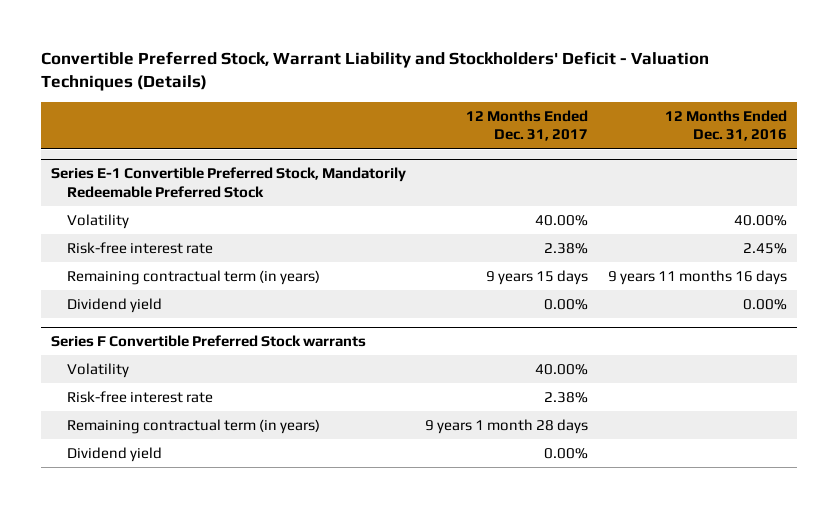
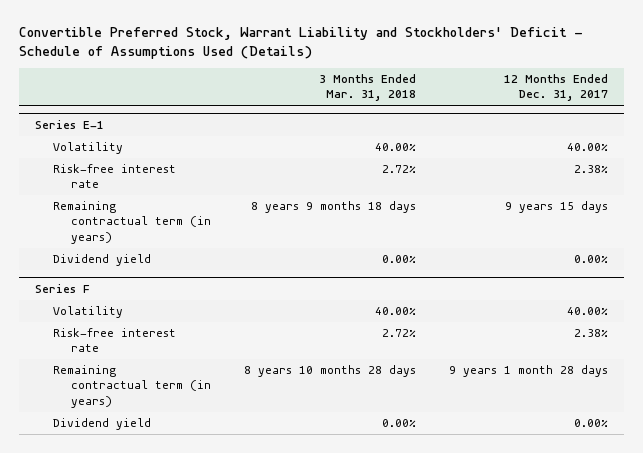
[41,51,710,92] Convertible Preferred Stock, Warrant Liability and Stockholders' Deficit - Valuation Techniques (Details) -> [18,27,583,59] Convertible Preferred Stock, Warrant Liability and Stockholders' Deficit - Schedule of Assumptions Used (Details)
[665,109,788,142] 12 Months Ended Dec. 31, 2016 -> none
none -> [318,74,416,102] 3 Months Ended Mar. 31, 2018
[50,167,406,198] Series E-1 Convertible Preferred Stock, Mandatorily Redeemable Preferred Stock -> none
none -> [35,119,105,129] Series E-1
[50,335,366,348] Series F Convertible Preferred Stock warrants -> [35,283,91,293] Series F

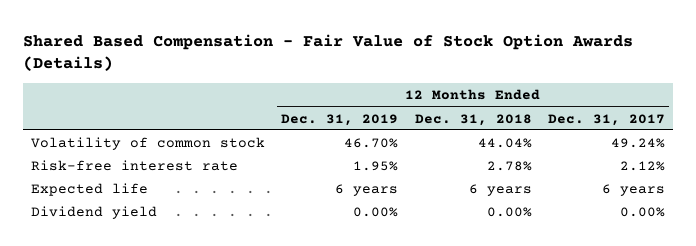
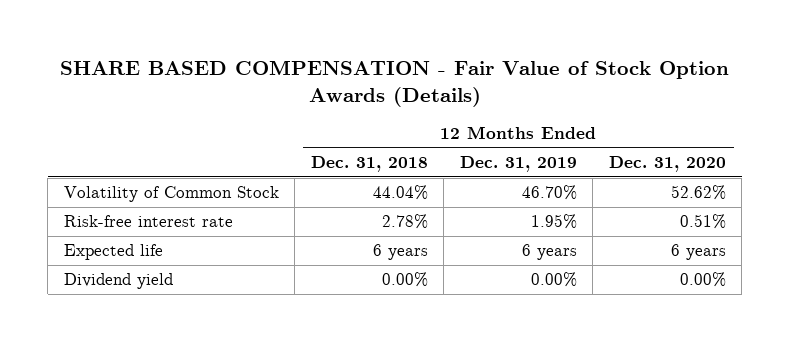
[22,33,633,72] Shared Based Compensation - Fair Value of Stock Option Awards (Details) -> [59,59,729,107] SHARE BASED COMPENSATION - Fair Value of Stock Option Awards (Details)
[547,113,665,126] Dec. 31, 2017 -> none
none -> [608,156,726,173] Dec. 31, 2020
[31,136,266,150] Volatility of common stock -> [63,186,279,203] Volatility of Common Stock

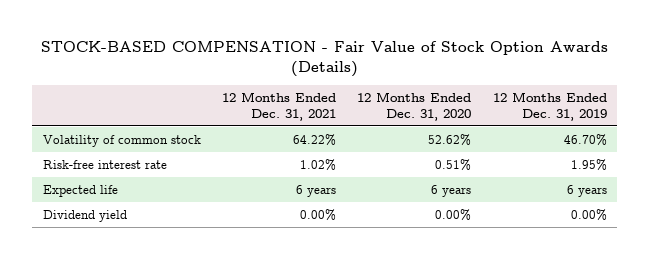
[59,59,729,107] SHARE BASED COMPENSATION - Fair Value of Stock Option Awards (Details) -> [40,41,608,77] STOCK-BASED COMPENSATION - Fair Value of Stock Option Awards (Details)
[310,156,428,173] Dec. 31, 2018 -> none
none -> [222,91,337,121] 12 Months Ended Dec. 31, 2021
[63,186,279,203] Volatility of Common Stock -> [42,135,201,148] Volatility of common stock

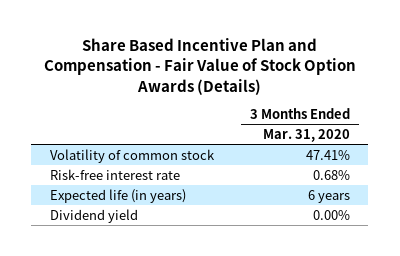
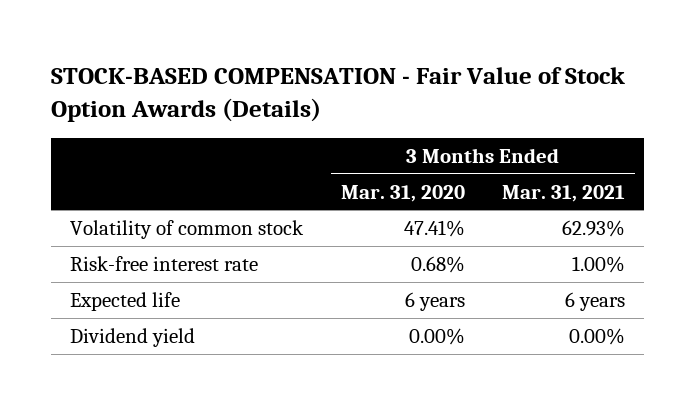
[43,38,356,95] Share Based Incentive Plan and Compensation - Fair Value of Stock Option Awards (Details) -> [51,66,626,122] STOCK-BASED COMPENSATION - Fair Value of Stock Option Awards (Details)
none -> [502,184,626,202] Mar. 31, 2021
[49,188,186,203] Expected life (in years) -> [69,292,180,312] Expected life

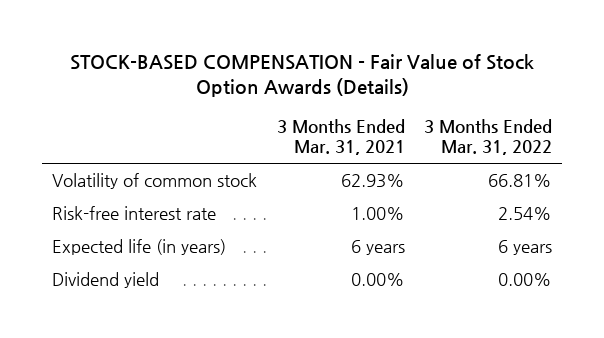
[340,184,465,202] Mar. 31, 2020 -> none
none -> [424,118,553,156] 3 Months Ended Mar. 31, 2022
[69,292,180,312] Expected life -> [52,239,227,256] Expected life (in years)

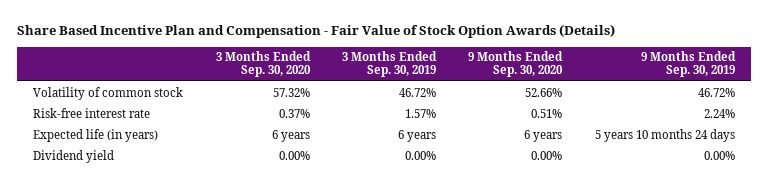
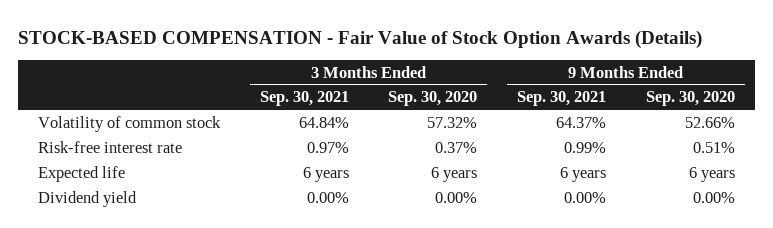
[17,24,616,39] Share Based Incentive Plan and Compensation - Fair Value of Stock Option Awards (Details) -> [18,29,703,49] STOCK-BASED COMPENSATION - Fair Value of Stock Option Awards (Details)
[341,51,437,78] 3 Months Ended Sep. 30, 2019 -> none
[640,51,736,78] 9 Months Ended Sep. 30, 2019 -> none
none -> [259,91,349,107] Sep. 30, 2021
none -> [517,91,607,107] Sep. 30, 2021
[33,128,159,142] Expected life (in years) -> [38,165,126,182] Expected life

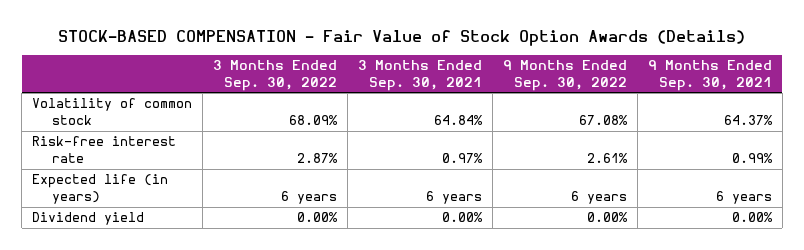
[388,91,478,107] Sep. 30, 2020 -> none
[645,91,735,107] Sep. 30, 2020 -> none
none -> [213,60,338,91] 3 Months Ended Sep. 30, 2022
none -> [502,60,627,91] 9 Months Ended Sep. 30, 2022
[38,165,126,182] Expected life -> [32,174,169,205] Expected life (in years)

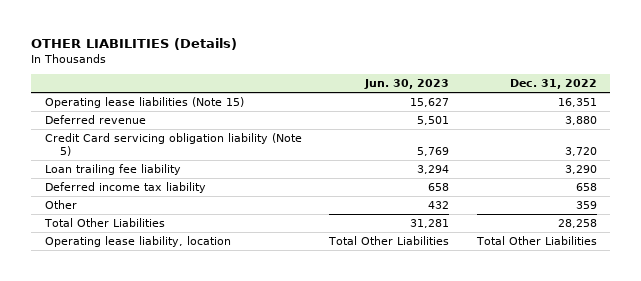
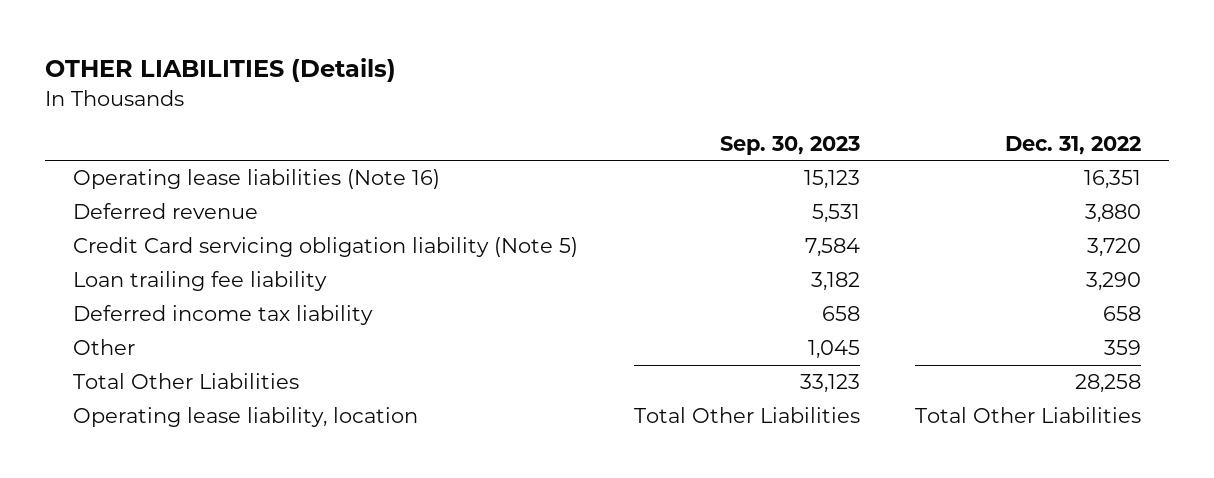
[364,79,450,90] Jun. 30, 2023 -> none
none -> [719,135,860,155] Sep. 30, 2023
[44,96,244,108] Operating lease liabilities (Note 15) -> [72,169,440,190] Operating lease liabilities (Note 16)

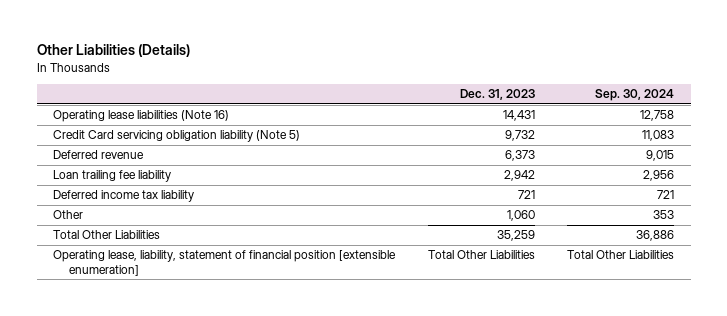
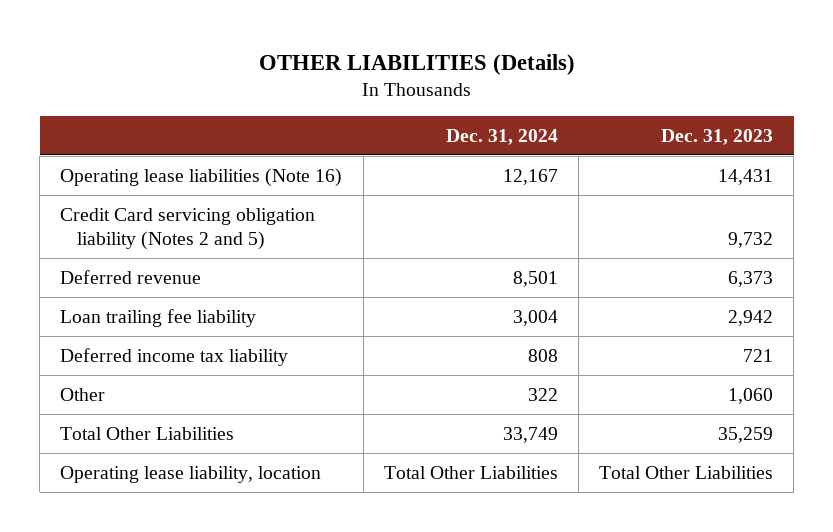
[36,44,190,58] Other Liabilities (Details) -> [258,53,575,75] OTHER LIABILITIES (Details)
[595,89,675,102] Sep. 30, 2024 -> none
none -> [445,128,558,145] Dec. 31, 2024
[52,130,300,143] Credit Card servicing obligation liability (Note 5) -> [60,207,316,250] Credit Card servicing obligation liability (Notes 2 and 5)
[52,250,396,277] Operating lease, liability, statement of financial position [extensible enumeration] -> [60,465,322,483] Operating lease liability, location

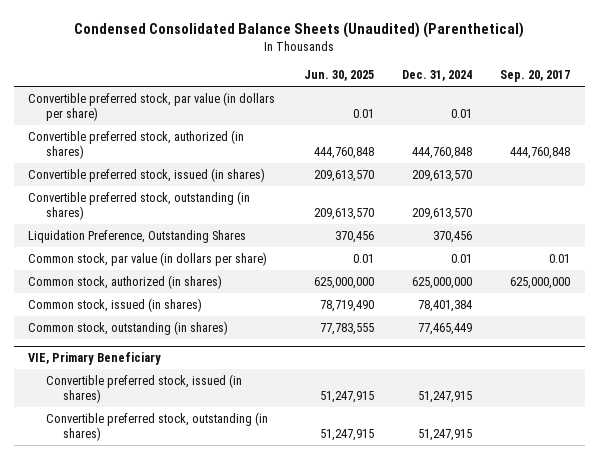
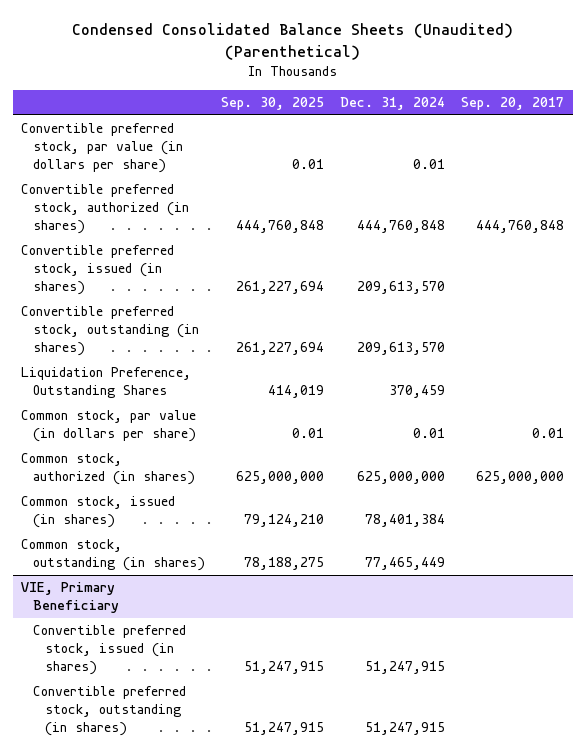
[303,70,374,82] Jun. 30, 2025 -> none
none -> [220,97,324,111] Sep. 30, 2025
[433,230,473,243] 370,456 -> [389,385,446,399] 370,459

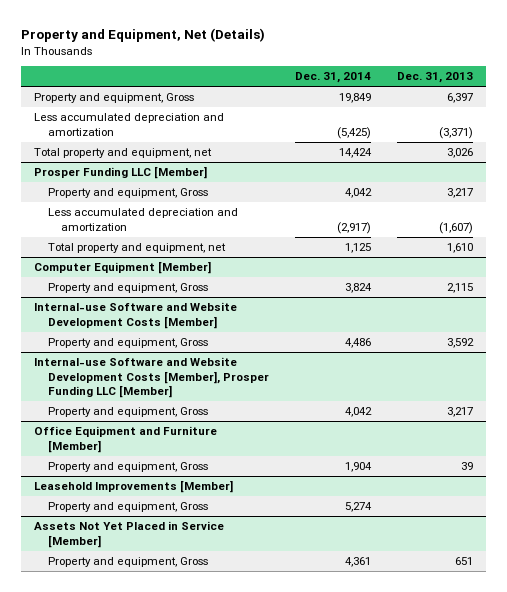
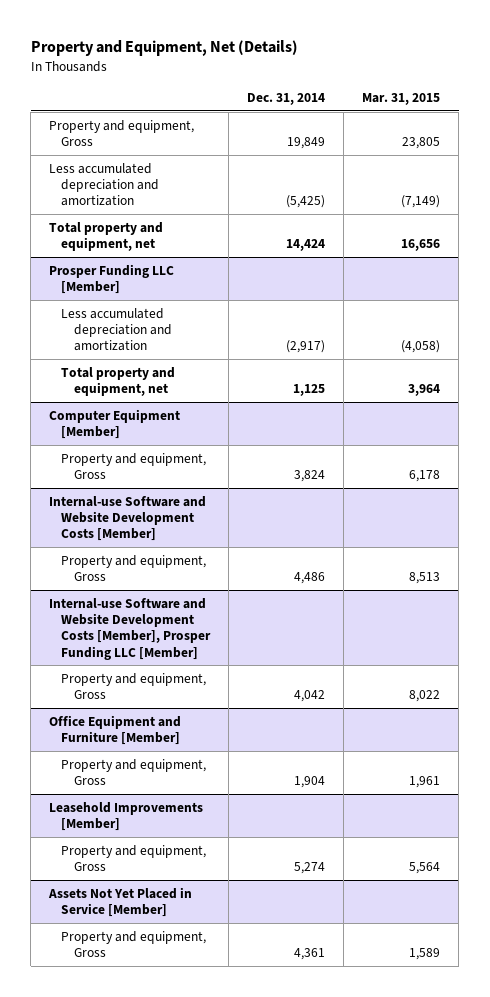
[396,72,473,84] Dec. 31, 2013 -> none
none -> [362,93,441,106] Mar. 31, 2015
[47,188,208,199] Property and equipment, Gross -> none

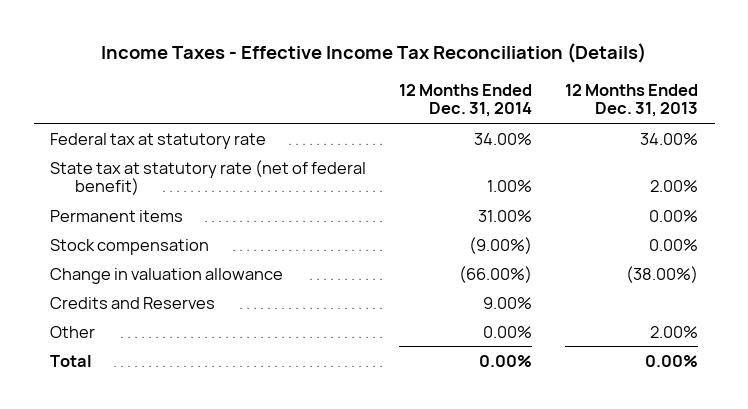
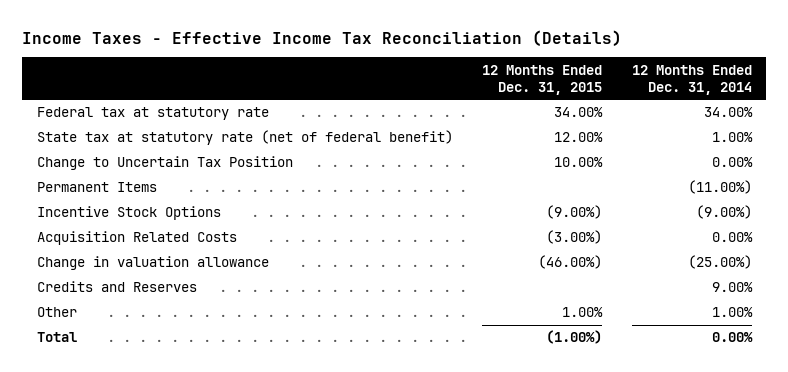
[565,83,699,118] 12 Months Ended Dec. 31, 2013 -> none
none -> [482,64,603,95] 12 Months Ended Dec. 31, 2015
none -> [36,156,293,171] Change to Uncertain Tax Position
[50,209,184,222] Permanent items -> [36,182,157,193] Permanent Items
[478,209,533,222] 31.00% -> [687,180,752,195] (11.00%)
[50,238,210,255] Stock compensation -> [36,206,221,221] Incentive Stock Options
none -> [36,231,237,246] Acquisition Related Costs
[459,265,533,283] (66.00%) -> [687,255,752,270] (25.00%)
[483,325,533,338] 0.00% -> [711,307,753,318] 1.00%

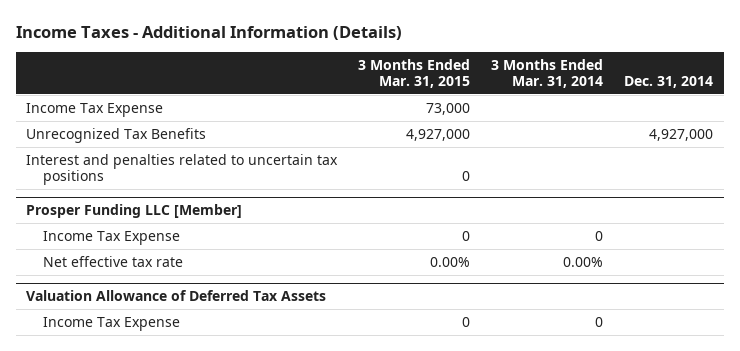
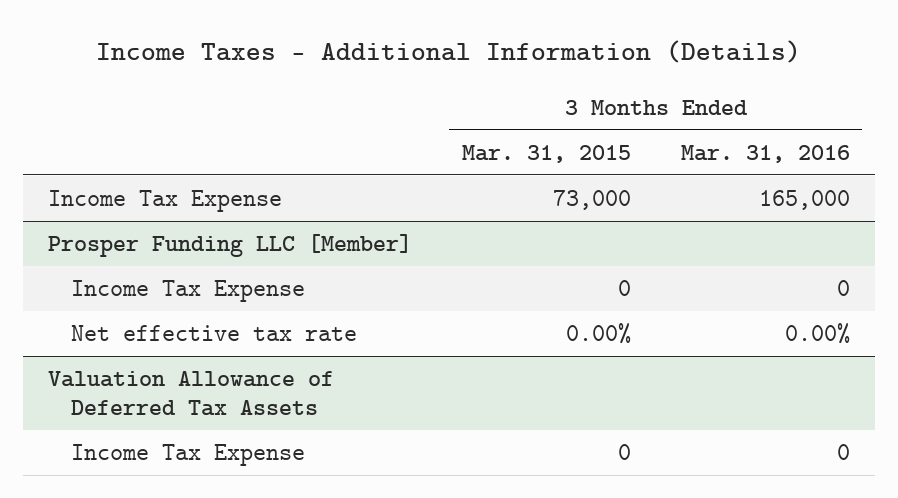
[491,58,604,89] 3 Months Ended Mar. 31, 2014 -> none
[624,76,714,89] Dec. 31, 2014 -> none
none -> [680,144,850,163] Mar. 31, 2016
[26,127,207,143] Unrecognized Tax Benefits -> none
[26,153,339,186] Interest and penalties related to uncertain tax positions -> none

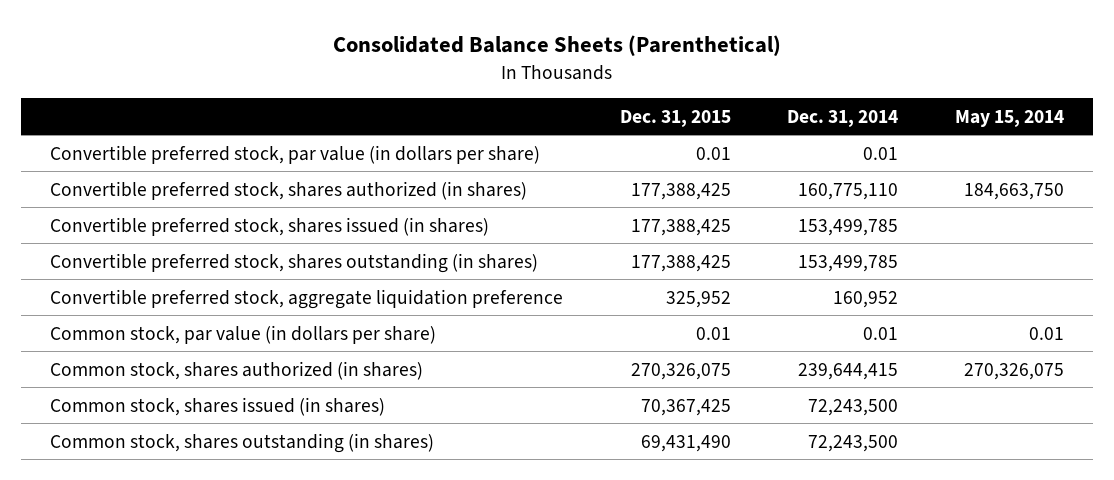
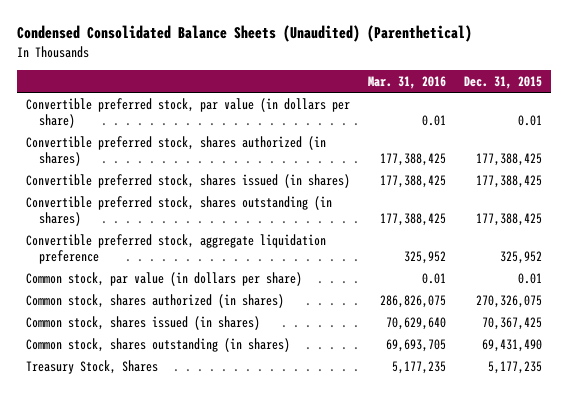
[332,34,781,56] Consolidated Balance Sheets (Parenthetical) -> [17,25,473,43] Condensed Consolidated Balance Sheets (Unaudited) (Parenthetical)
[787,109,899,127] Dec. 31, 2014 -> none
[955,109,1065,127] May 15, 2014 -> none
none -> [368,76,447,90] Mar. 31, 2016
none -> [26,359,159,374] Treasury Stock, Shares

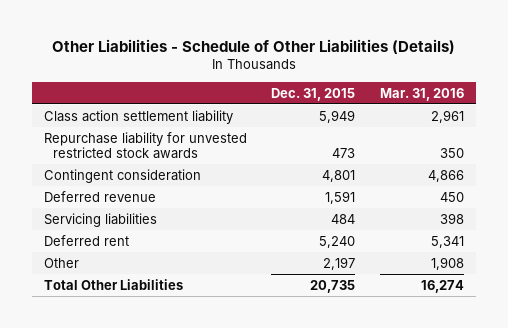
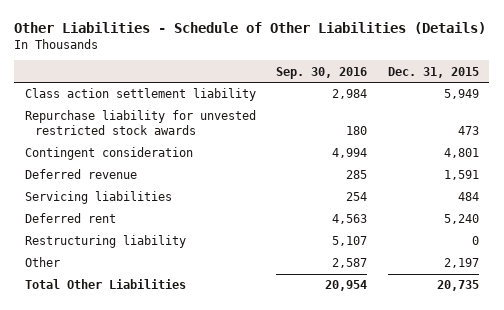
[379,87,464,101] Mar. 31, 2016 -> none
none -> [276,66,368,79] Sep. 30, 2016
none -> [24,235,186,249] Restructuring liability

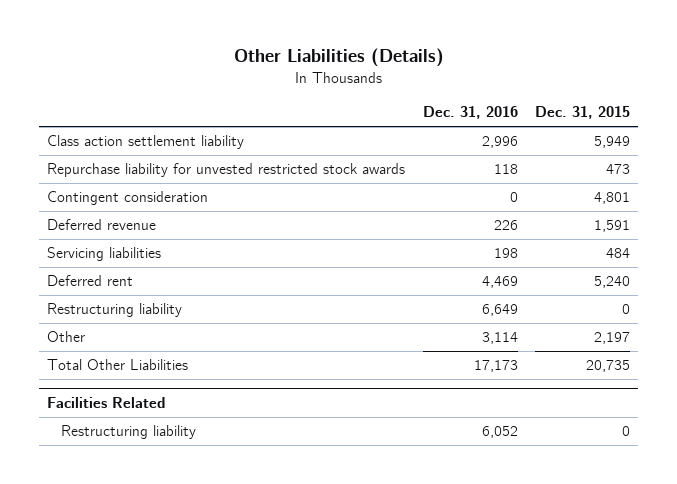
[14,21,487,34] Other Liabilities - Schedule of Other Liabilities (Details) -> [233,48,444,68] Other Liabilities (Details)
[276,66,368,79] Sep. 30, 2016 -> none
none -> [422,106,518,120] Dec. 31, 2016
none -> [47,396,166,408] Facilities Related
none -> [61,425,197,440] Restructuring liability

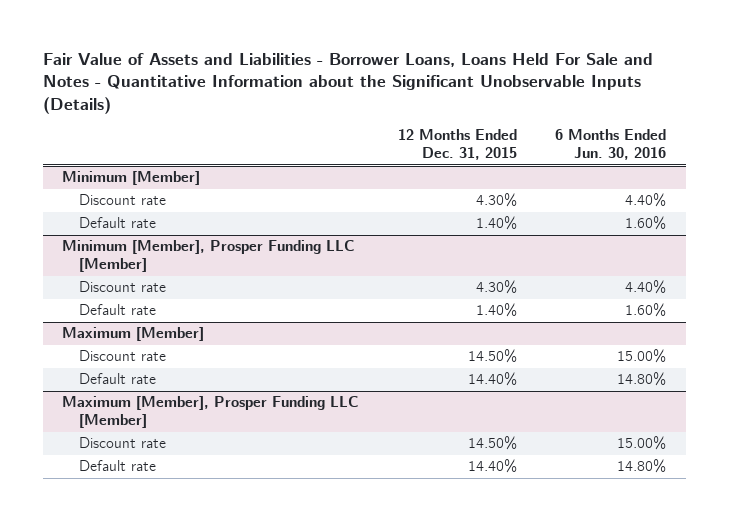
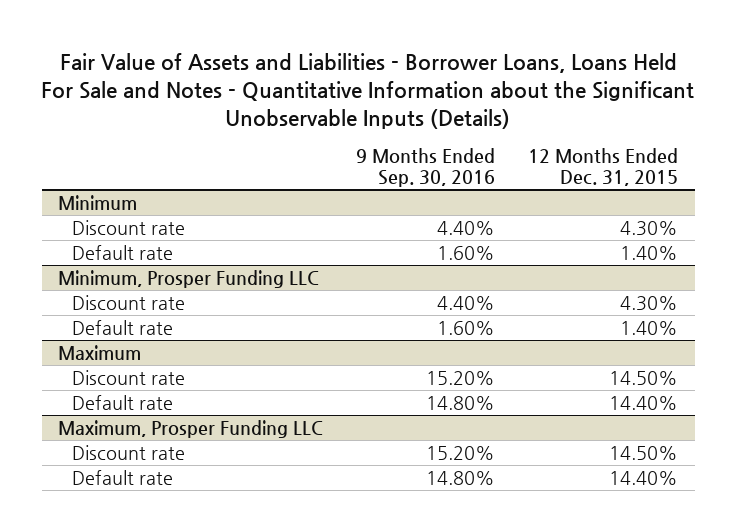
[555,129,667,161] 6 Months Ended Jun. 30, 2016 -> none
none -> [356,147,496,187] 9 Months Ended Sep. 30, 2016
[62,171,201,186] Minimum [Member] -> [58,194,138,210] Minimum
[62,240,356,273] Minimum [Member], Prosper Funding LLC [Member] -> [58,269,320,288] Minimum, Prosper Funding LLC
[62,327,205,342] Maximum [Member] -> [58,344,142,360] Maximum
[62,396,360,429] Maximum [Member], Prosper Funding LLC [Member] -> [58,419,324,438] Maximum, Prosper Funding LLC

